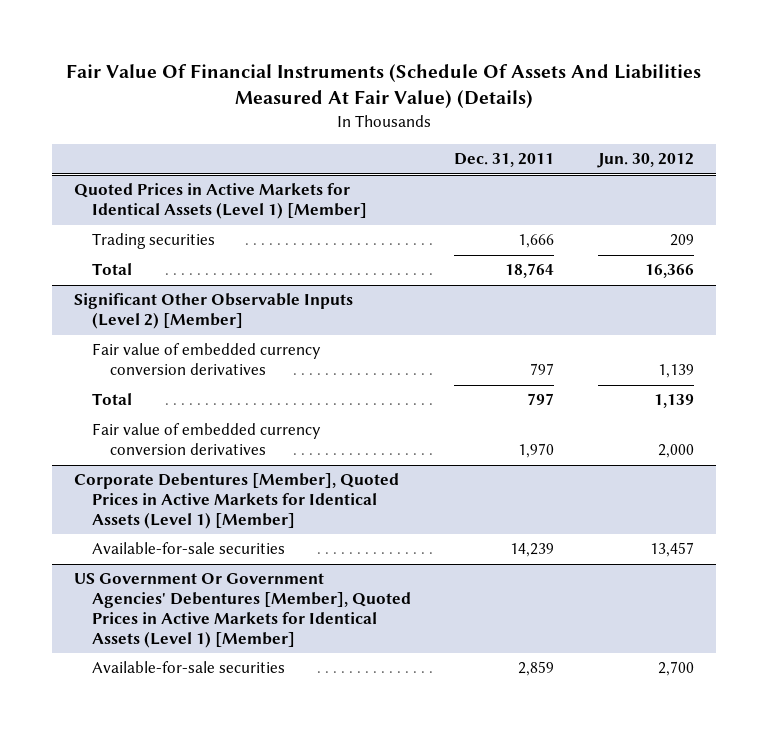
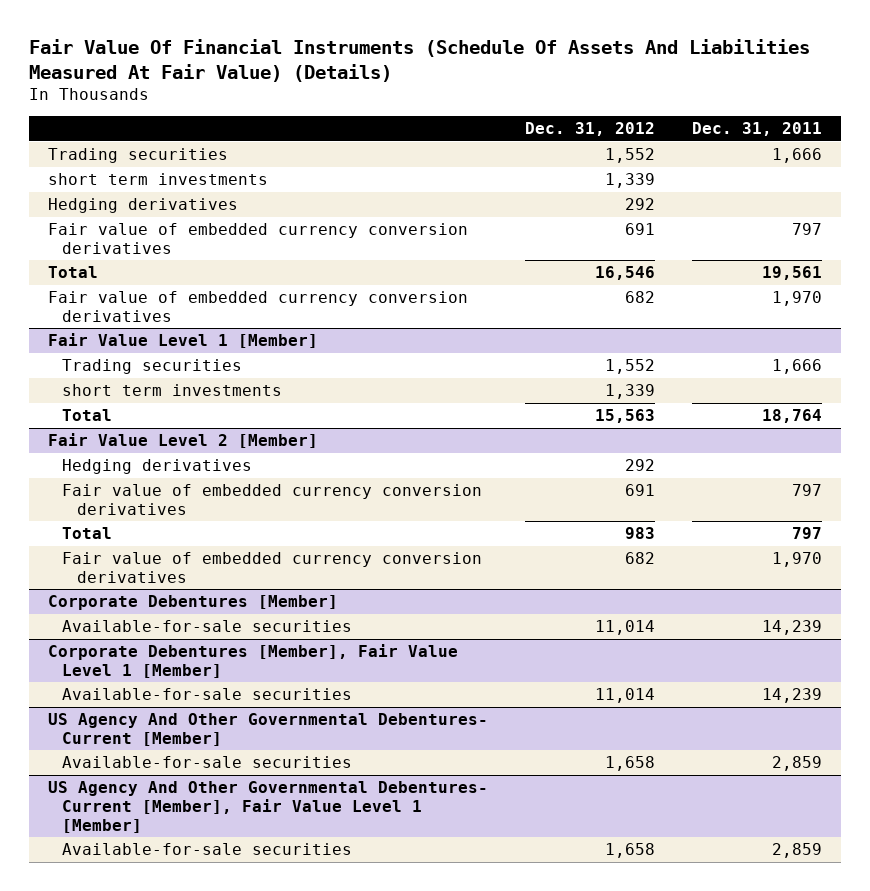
[596,153,694,169] Jun. 30, 2012 -> none
none -> [524,122,655,137] Dec. 31, 2012
[74,183,367,220] Quoted Prices in Active Markets for Identical Assets (Level 1) [Member] -> none
none -> [47,173,268,186] short term investments
none -> [47,198,238,214] Hedging derivatives
none -> [47,223,468,254] Fair value of embedded currency conversion derivatives
none -> [47,266,98,279] Total
none -> [47,291,468,322] Fair value of embedded currency conversion derivatives
none -> [47,333,318,349] Fair Value Level 1 [Member]
none -> [62,359,243,375] Trading securities
none -> [62,384,283,397] short term investments
[74,293,354,330] Significant Other Observable Inputs (Level 2) [Member] -> none
none -> [47,433,318,449] Fair Value Level 2 [Member]
none -> [62,459,253,475] Hedging derivatives
[74,473,400,529] Corporate Debentures [Member], Quoted Prices in Active Markets for Identical Assets (Level 1) [Member] -> none
none -> [47,595,338,611] Corporate Debentures [Member]
[74,573,411,648] US Government Or Government Agencies' Debentures [Member], Quoted Prices in Active Markets for Identical Assets (Level 1) [Member] -> none
none -> [47,644,458,678] Corporate Debentures [Member], Fair Value Level 1 [Member]
none -> [62,688,353,701] Available-for-sale securities
none -> [47,713,488,746] US Agency And Other Governmental Debentures- Current [Member]
none -> [47,781,488,833] US Agency And Other Governmental Debentures- Current [Member], Fair Value Level 1 [Member]
none -> [62,843,353,856] Available-for-sale securities

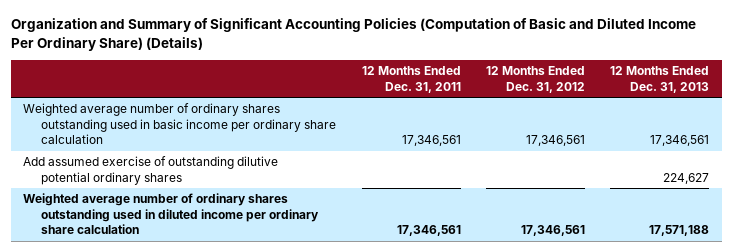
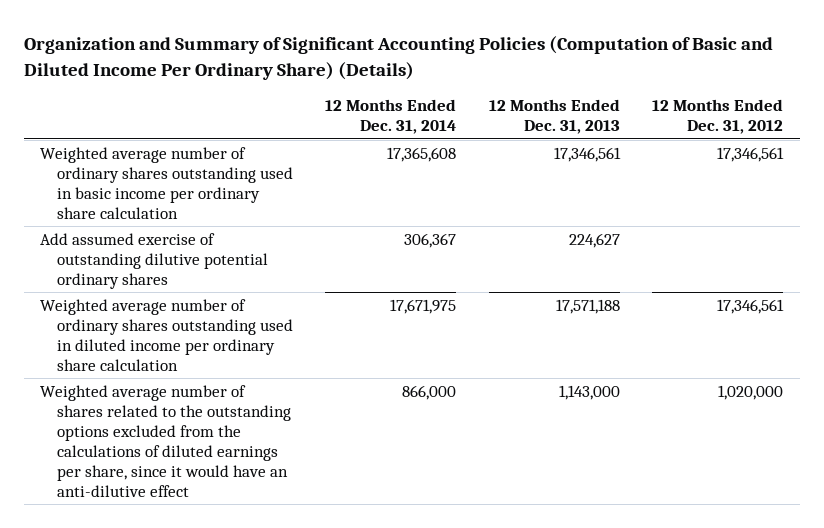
[361,66,461,93] 12 Months Ended Dec. 31, 2011 -> none
none -> [325,99,457,135] 12 Months Ended Dec. 31, 2014
none -> [40,384,291,497] Weighted average number of shares related to the outstanding options excluded from the calculations of diluted earnings per share, since it would have an anti-dilutive effect

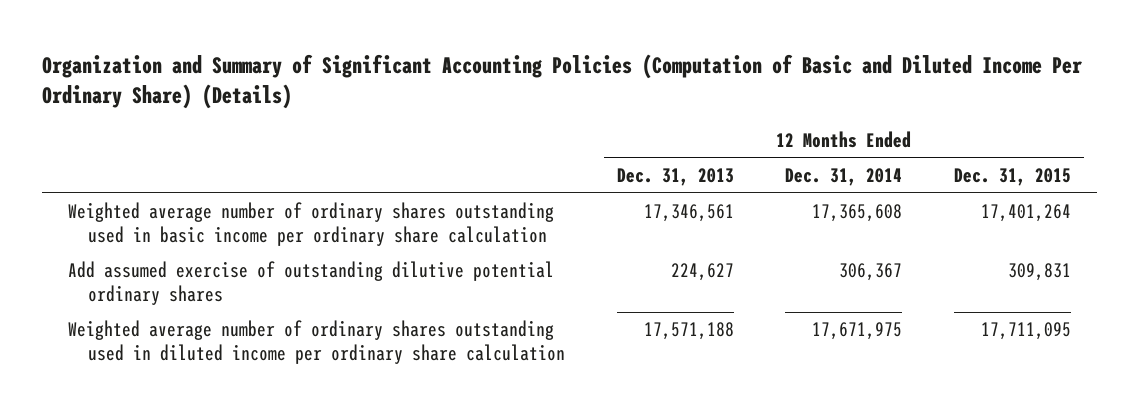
[652,99,784,135] 12 Months Ended Dec. 31, 2012 -> none
none -> [953,168,1071,187] Dec. 31, 2015
[40,384,291,497] Weighted average number of shares related to the outstanding options excluded from the calculations of diluted earnings per share, since it would have an anti-dilutive effect -> none

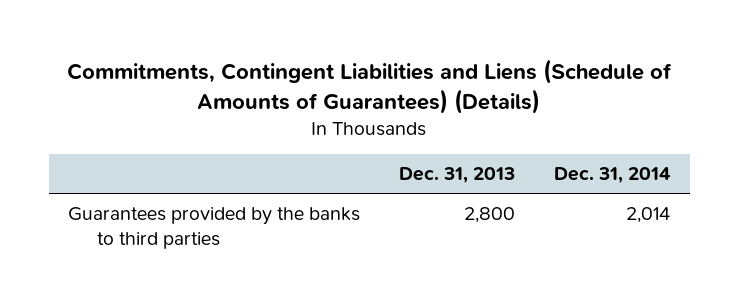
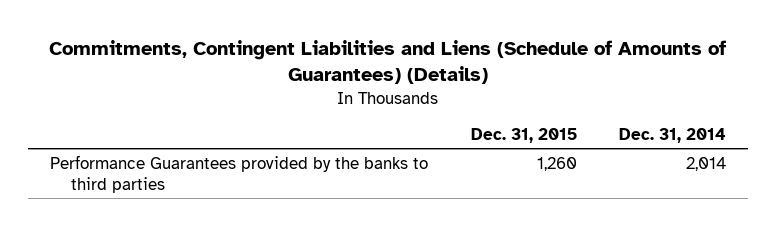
[399,167,516,184] Dec. 31, 2013 -> none
none -> [470,128,577,144] Dec. 31, 2015
[68,207,361,249] Guarantees provided by the banks to third parties -> [49,154,428,193] Performance Guarantees provided by the banks to third parties

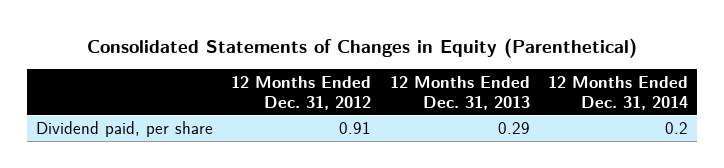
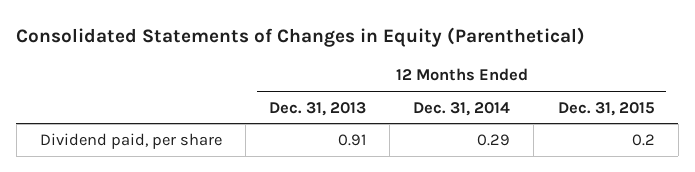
[231,75,372,110] 12 Months Ended Dec. 31, 2012 -> none
none -> [557,101,655,116] Dec. 31, 2015
[497,122,530,135] 0.29 -> [338,134,367,147] 0.91
[664,122,688,135] 0.2 -> [477,134,511,147] 0.29

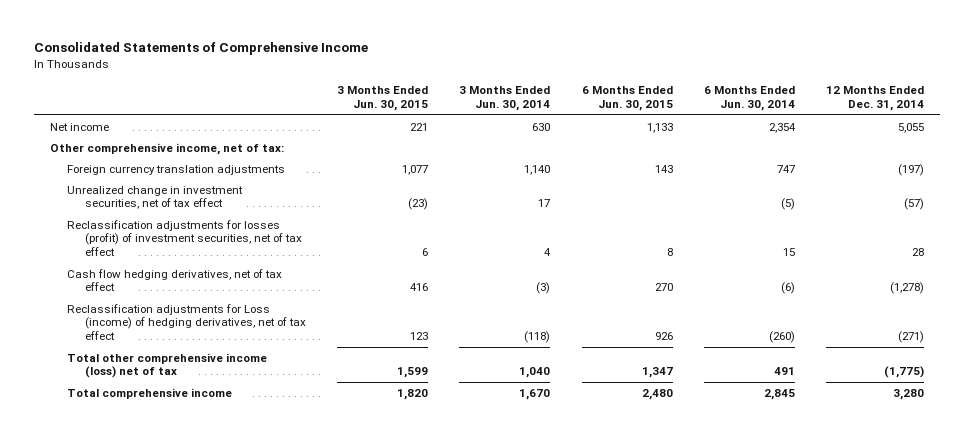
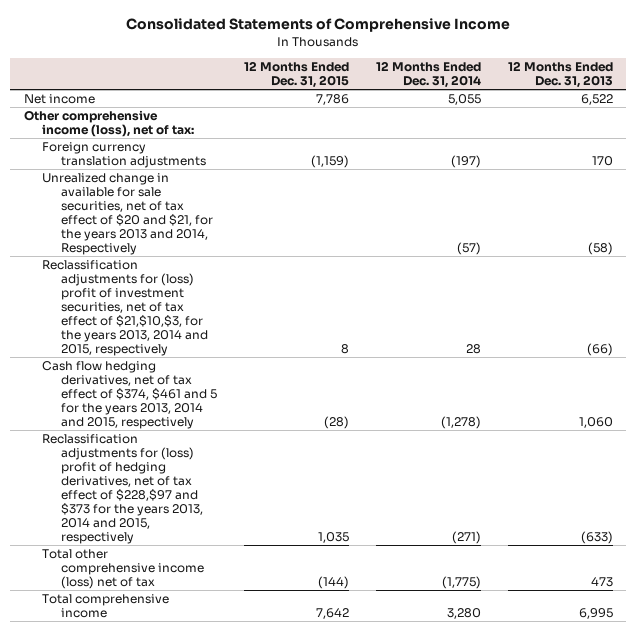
[337,86,429,112] 3 Months Ended Jun. 30, 2015 -> none
[459,86,551,112] 3 Months Ended Jun. 30, 2014 -> none
[581,86,673,112] 6 Months Ended Jun. 30, 2015 -> none
[703,86,795,112] 6 Months Ended Jun. 30, 2014 -> none
none -> [244,60,350,88] 12 Months Ended Dec. 31, 2015
none -> [507,60,613,88] 12 Months Ended Dec. 31, 2013
[49,142,284,155] Other comprehensive income, net of tax: -> [23,110,195,138] Other comprehensive income (loss), net of tax:
[67,185,244,210] Unrealized change in investment securities, net of tax effect -> [42,173,214,256] Unrealized change in available for sale securities, net of tax effect of $20 and $21, for the years 2013 and 2014, Respectively
[67,219,302,257] Reclassification adjustments for losses (profit) of investment securities, net of tax effect -> [42,260,209,357] Reclassification adjustments for (loss) profit of investment securities, net of tax effect of $21,$10,$3, for the years 2013, 2014 and 2015, respectively
[67,268,283,292] Cash flow hedging derivatives, net of tax effect -> [42,361,218,430] Cash flow hedging derivatives, net of tax effect of $374, $461 and 5 for the years 2013, 2014 and 2015, respectively
[67,303,306,341] Reclassification adjustments for Loss (income) of hedging derivatives, net of tax effect -> [42,434,204,545] Reclassification adjustments for (loss) profit of hedging derivatives, net of tax effect of $228,$97 and $373 for the years 2013, 2014 and 2015, respectively

